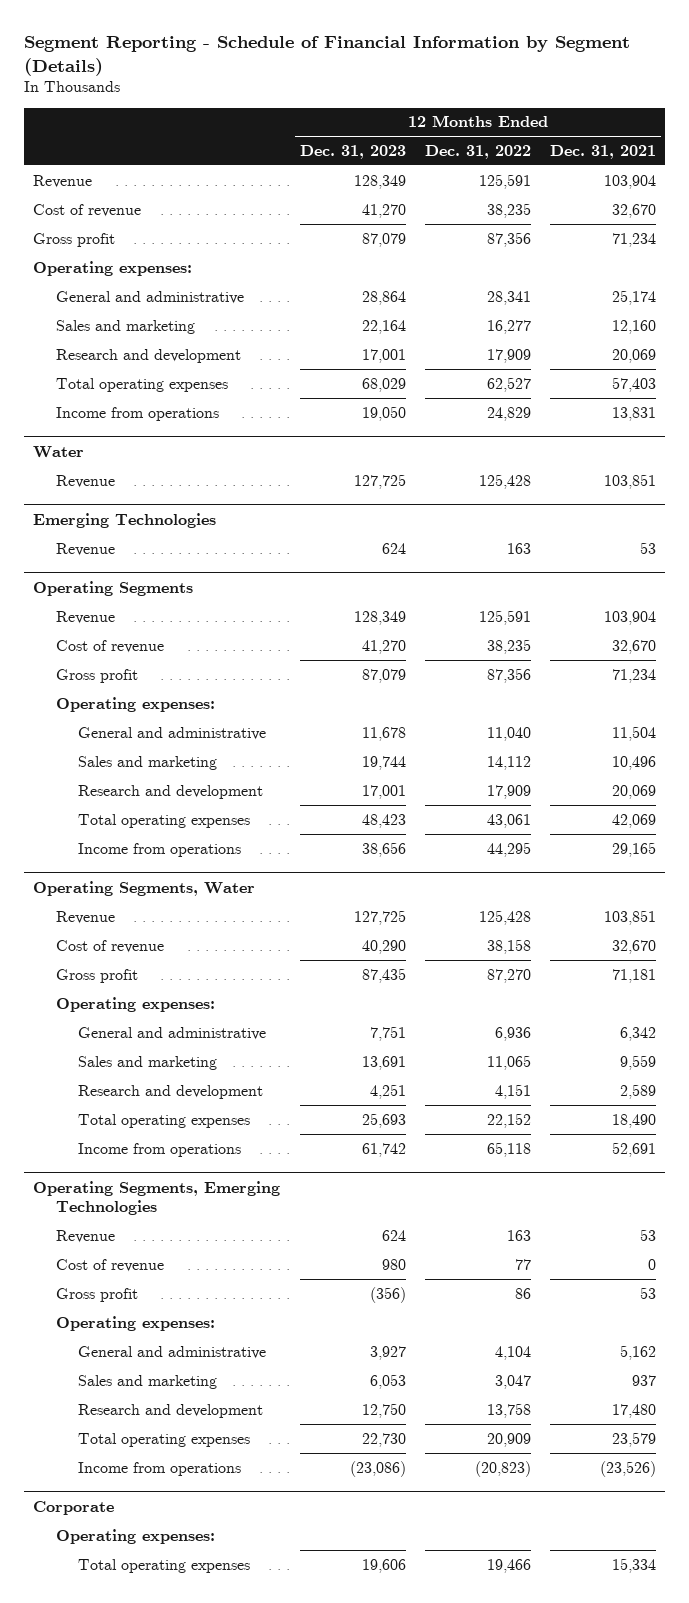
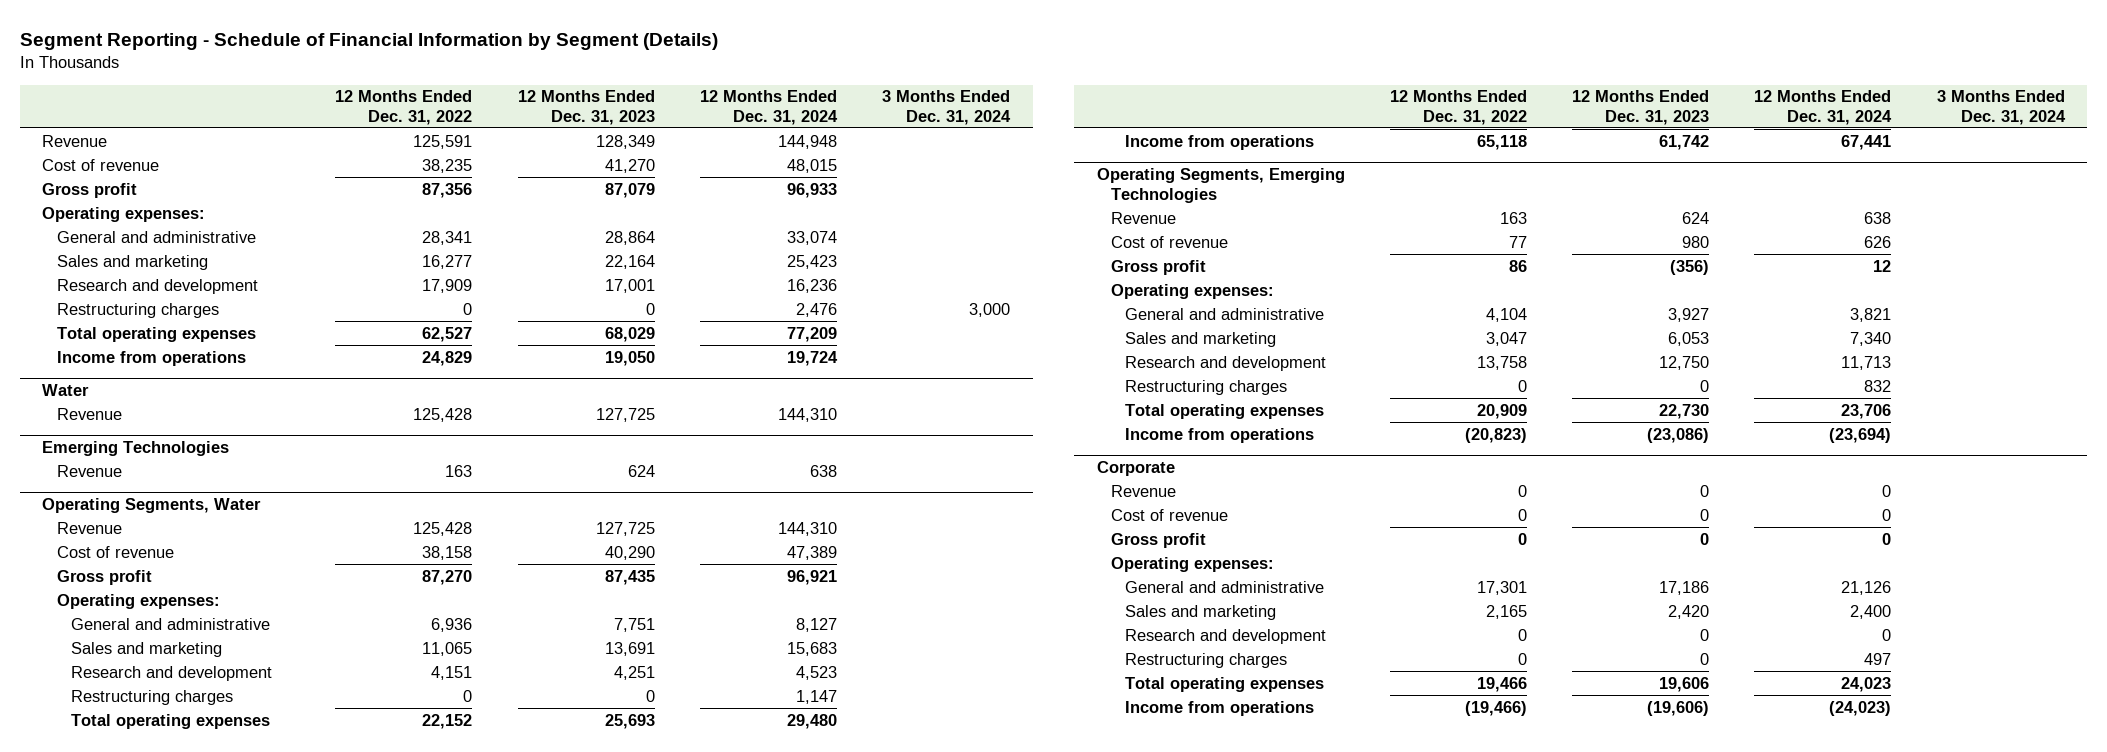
[549,144,656,159] Dec. 31, 2021 -> none
none -> [699,90,838,125] 12 Months Ended Dec. 31, 2024
none -> [881,90,1011,125] 3 Months Ended Dec. 31, 2024
none -> [56,302,219,318] Restructuring charges
[33,580,194,596] Operating Segments -> none
[55,610,115,624] Revenue -> none
[55,639,164,653] Cost of revenue -> none
[55,668,138,683] Gross profit -> none
[55,696,215,712] Operating expenses: -> none
[78,726,267,740] General and administrative -> none
[78,755,218,770] Sales and marketing -> none
[78,784,264,799] Research and development -> none
[78,813,251,828] Total operating expenses -> none
[78,842,242,857] Income from operations -> none
none -> [70,689,233,705] Restructuring charges
none -> [1125,379,1288,395] Restructuring charges
none -> [1111,484,1177,497] Revenue
none -> [1111,508,1229,521] Cost of revenue
none -> [1111,532,1207,548] Gross profit
none -> [1125,580,1325,593] General and administrative
none -> [1125,604,1277,620] Sales and marketing
none -> [1125,628,1327,644] Research and development
none -> [1125,652,1288,668] Restructuring charges
none -> [1125,700,1315,716] Income from operations

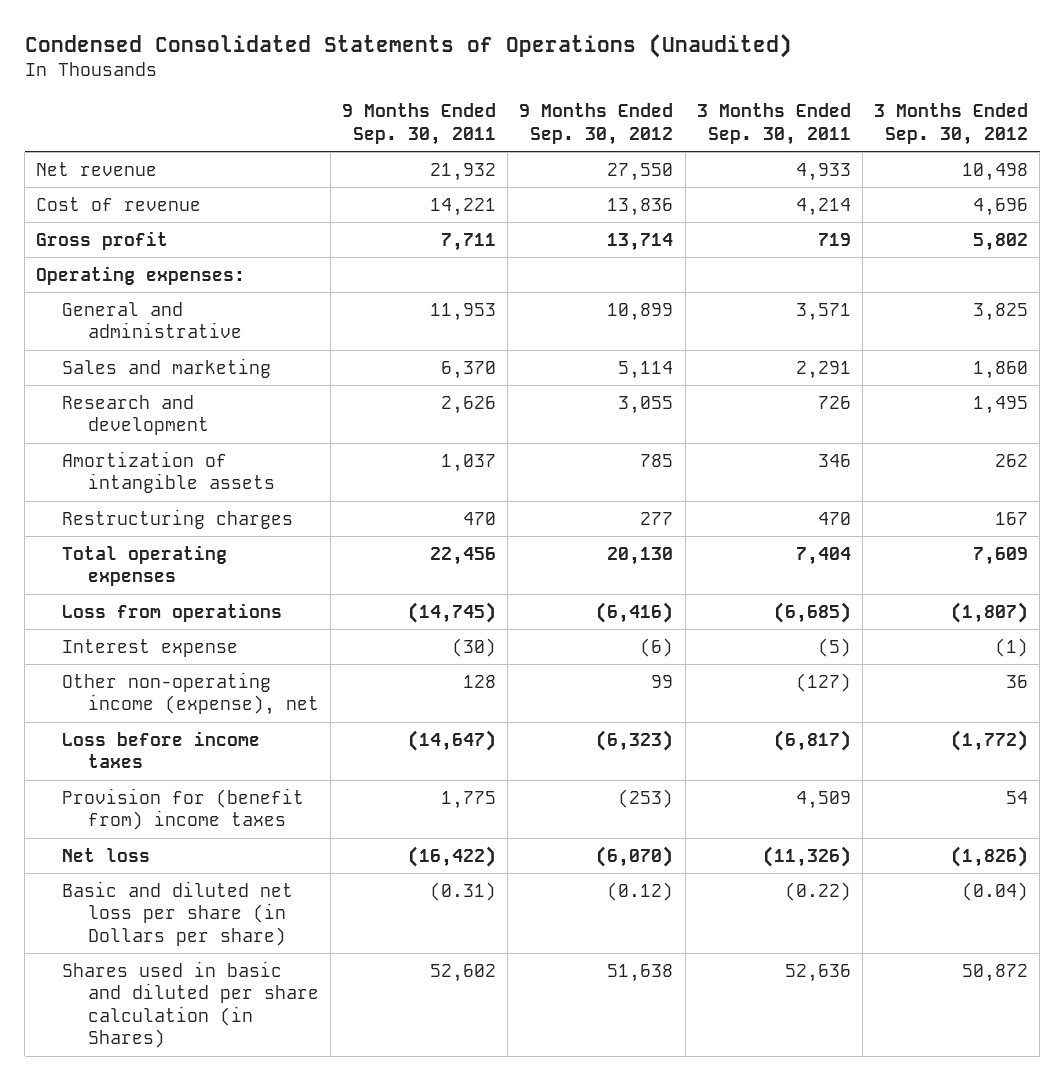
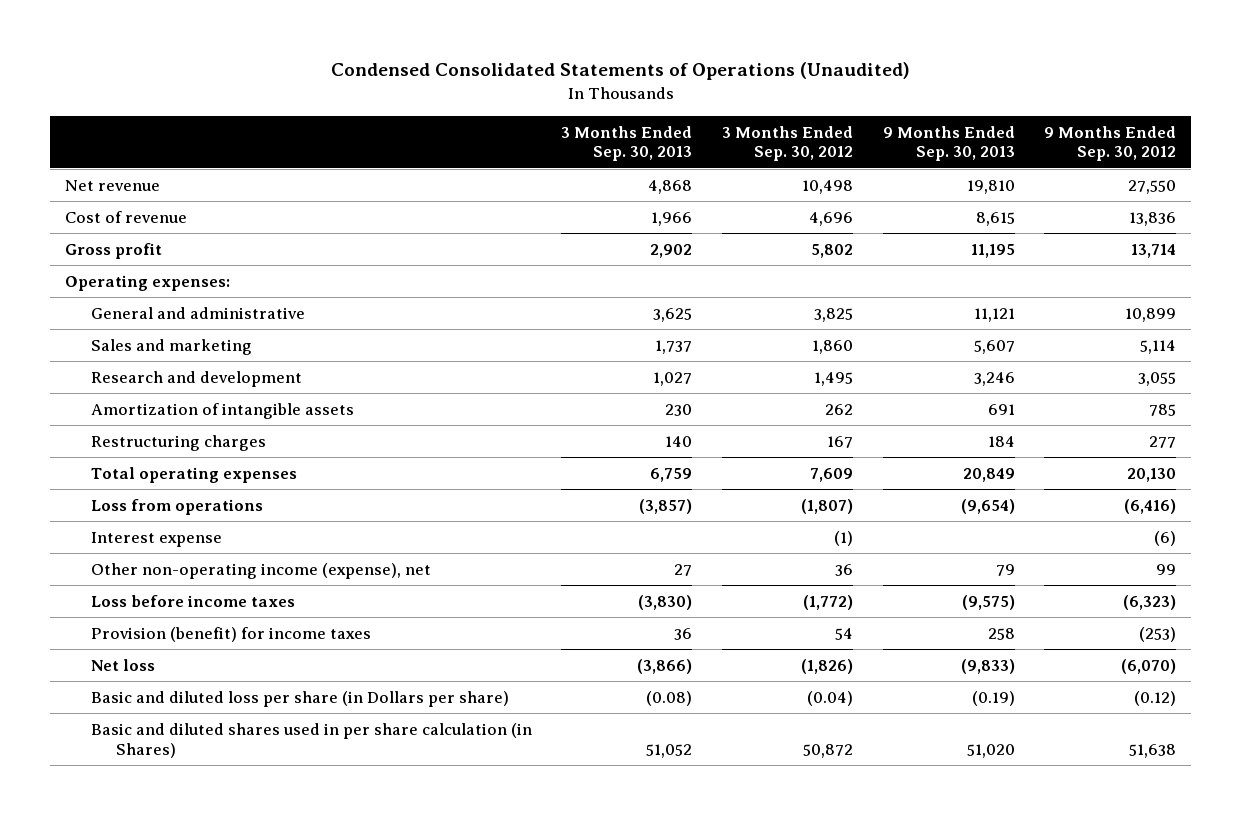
[342,103,497,145] 9 Months Ended Sep. 30, 2011 -> none
[696,103,851,145] 3 Months Ended Sep. 30, 2011 -> none
none -> [561,125,693,162] 3 Months Ended Sep. 30, 2013
none -> [882,125,1015,162] 9 Months Ended Sep. 30, 2013
[61,787,304,831] Provision for (benefit from) income taxes -> [90,627,371,643] Provision (benefit) for income taxes
[61,880,293,946] Basic and diluted net loss per share (in Dollars per share) -> [90,691,509,708] Basic and diluted loss per share (in Dollars per share)
[61,960,319,1049] Shares used in basic and diluted per share calculation (in Shares) -> [90,723,532,758] Basic and diluted shares used in per share calculation (in Shares)

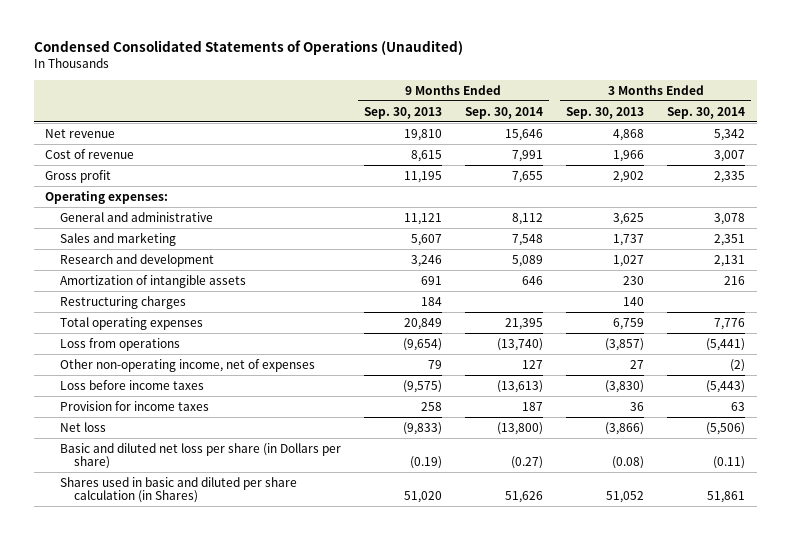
[722,125,854,162] 3 Months Ended Sep. 30, 2012 -> none
[1044,125,1177,162] 9 Months Ended Sep. 30, 2012 -> none
none -> [464,106,543,119] Sep. 30, 2014
none -> [667,106,746,119] Sep. 30, 2014
[90,532,222,548] Interest expense -> none
[90,563,431,580] Other non-operating income (expense), net -> [59,358,315,372] Other non-operating income, net of expenses
[90,627,371,643] Provision (benefit) for income taxes -> [59,400,209,411] Provision for income taxes
[90,691,509,708] Basic and diluted loss per share (in Dollars per share) -> [59,442,341,470] Basic and diluted net loss per share (in Dollars per share)
[90,723,532,758] Basic and diluted shares used in per share calculation (in Shares) -> [59,476,297,504] Shares used in basic and diluted per share calculation (in Shares)

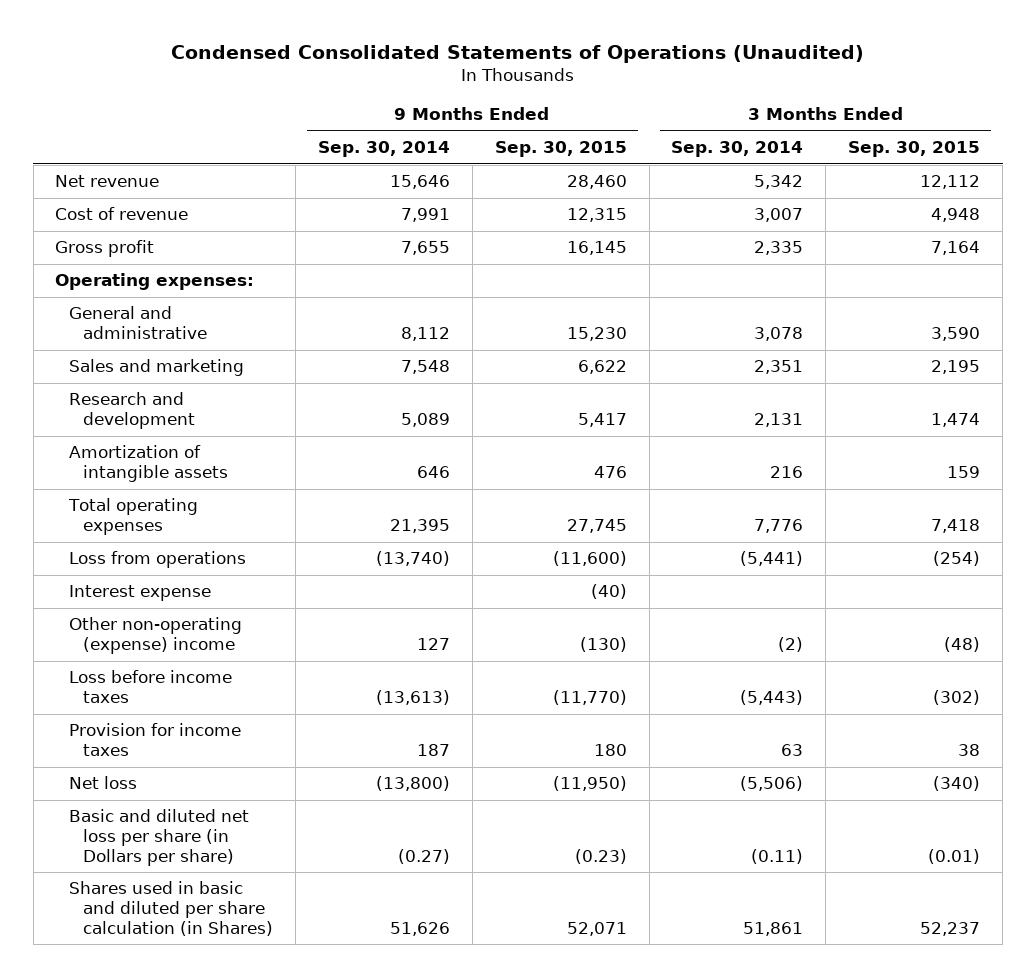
[363,106,442,119] Sep. 30, 2013 -> none
[565,106,644,119] Sep. 30, 2013 -> none
none -> [494,141,627,158] Sep. 30, 2015
none -> [848,141,981,158] Sep. 30, 2015
[59,295,186,309] Restructuring charges -> none
none -> [69,585,212,602] Interest expense
[59,358,315,372] Other non-operating income, net of expenses -> [69,617,243,655] Other non-operating (expense) income

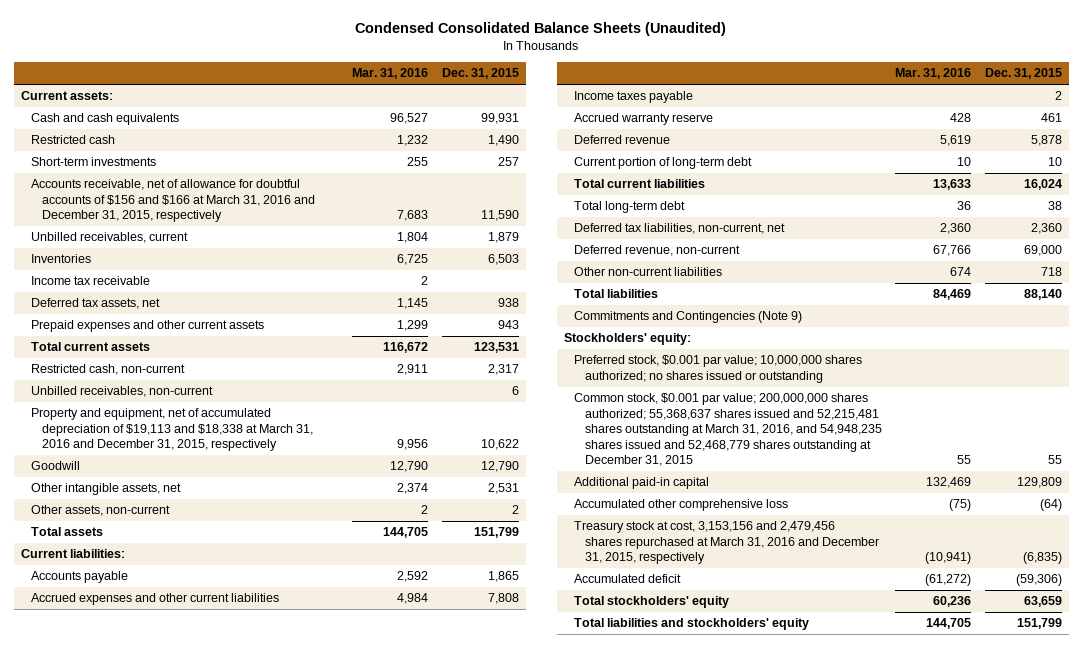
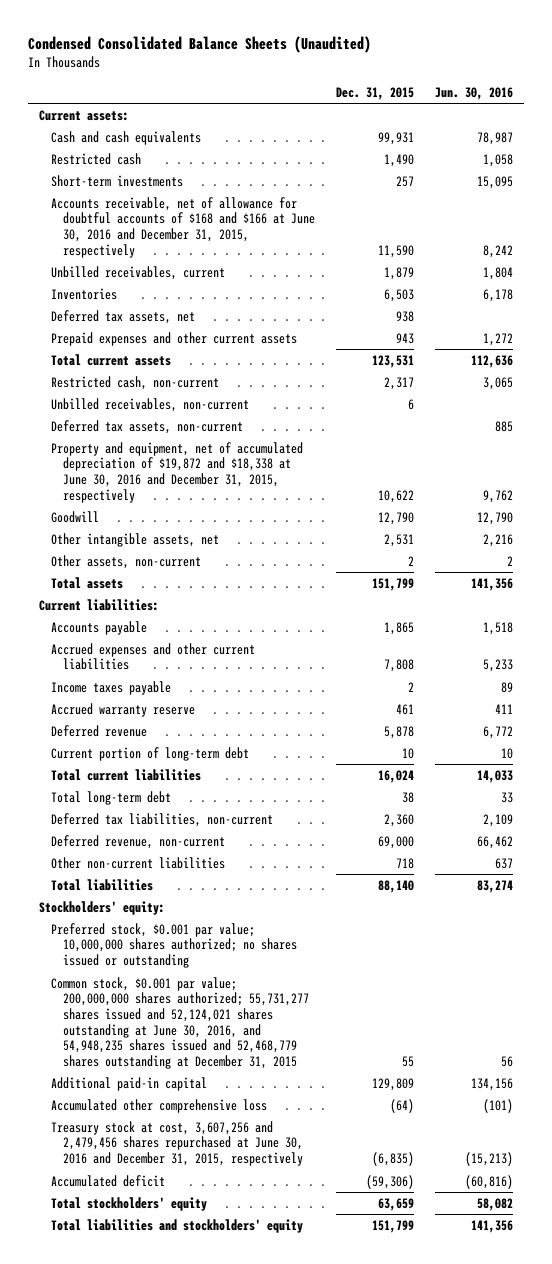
[352,68,429,80] Mar. 31, 2016 -> none
none -> [435,86,514,100] Jun. 30, 2016
[31,179,315,223] Accounts receivable, net of allowance for doubtful accounts of $156 and $166 at March 31, 2016 and December 31, 2015, respectively -> [51,196,316,258] Accounts receivable, net of allowance for doubtful accounts of $168 and $166 at June 30, 2016 and December 31, 2015, respectively
[31,276,151,286] Income tax receivable -> none
none -> [51,419,244,434] Deferred tax assets, non-current
[31,408,313,452] Property and equipment, net of accumulated depreciation of $19,113 and $18,338 at March 31, 2016 and December 31, 2015, respectively -> [51,441,304,503] Property and equipment, net of accumulated depreciation of $19,872 and $18,338 at June 30, 2016 and December 31, 2015, respectively
[574,223,786,235] Deferred tax liabilities, non-current, net -> [51,812,274,827] Deferred tax liabilities, non-current
[574,311,803,324] Commitments and Contingencies (Note 9) -> none
[574,393,882,467] Common stock, $0.001 par value; 200,000,000 shares authorized; 55,368,637 shares issued and 52,215,481 shares outstanding at March 31, 2016, and 54,948,235 shares issued and 52,468,779 shares outstanding at December 31, 2015 -> [51,976,310,1069] Common stock, $0.001 par value; 200,000,000 shares authorized; 55,731,277 shares issued and 52,124,021 shares outstanding at June 30, 2016, and 54,948,235 shares issued and 52,468,779 shares outstanding at December 31, 2015
[574,521,879,565] Treasury stock at cost, 3,153,156 and 2,479,456 shares repurchased at March 31, 2016 and December 31, 2015, respectively -> [51,1120,304,1167] Treasury stock at cost, 3,607,256 and 2,479,456 shares repurchased at June 30, 2016 and December 31, 2015, respectively

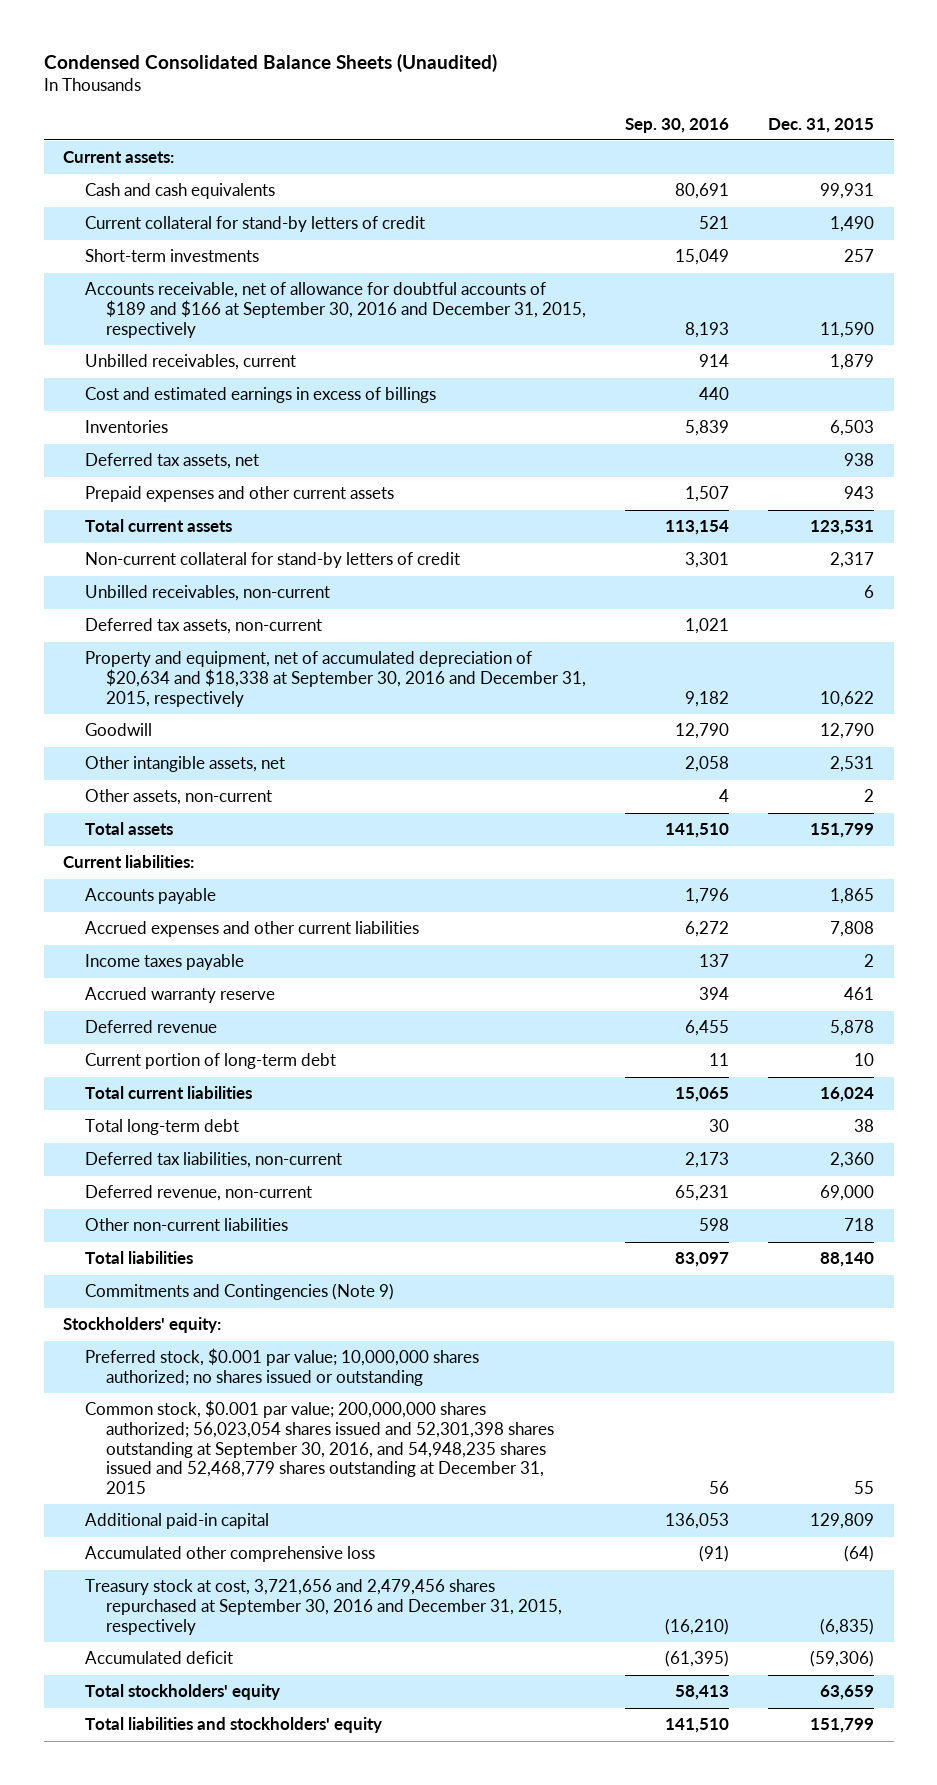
[435,86,514,100] Jun. 30, 2016 -> none
none -> [625,117,730,133] Sep. 30, 2016
[51,152,142,165] Restricted cash -> [84,216,425,233] Current collateral for stand-by letters of credit
[51,196,316,258] Accounts receivable, net of allowance for doubtful accounts of $168 and $166 at June 30, 2016 and December 31, 2015, respectively -> [84,282,587,338] Accounts receivable, net of allowance for doubtful accounts of $189 and $166 at September 30, 2016 and December 31, 2015, respectively
none -> [84,387,436,404] Cost and estimated earnings in excess of billings
[51,375,220,390] Restricted cash, non-current -> [84,552,460,569] Non-current collateral for stand-by letters of credit
[51,441,304,503] Property and equipment, net of accumulated depreciation of $19,872 and $18,338 at June 30, 2016 and December 31, 2015, respectively -> [84,651,587,707] Property and equipment, net of accumulated depreciation of $20,634 and $18,338 at September 30, 2016 and December 31, 2015, respectively
none -> [84,1283,394,1301] Commitments and Contingencies (Note 9)
[51,976,310,1069] Common stock, $0.001 par value; 200,000,000 shares authorized; 55,731,277 shares issued and 52,124,021 shares outstanding at June 30, 2016, and 54,948,235 shares issued and 52,468,779 shares outstanding at December 31, 2015 -> [84,1400,555,1494] Common stock, $0.001 par value; 200,000,000 shares authorized; 56,023,054 shares issued and 52,301,398 shares outstanding at September 30, 2016, and 54,948,235 shares issued and 52,468,779 shares outstanding at December 31, 2015
[51,1120,304,1167] Treasury stock at cost, 3,607,256 and 2,479,456 shares repurchased at June 30, 2016 and December 31, 2015, respectively -> [84,1579,563,1635] Treasury stock at cost, 3,721,656 and 2,479,456 shares repurchased at September 30, 2016 and December 31, 2015, respectively

